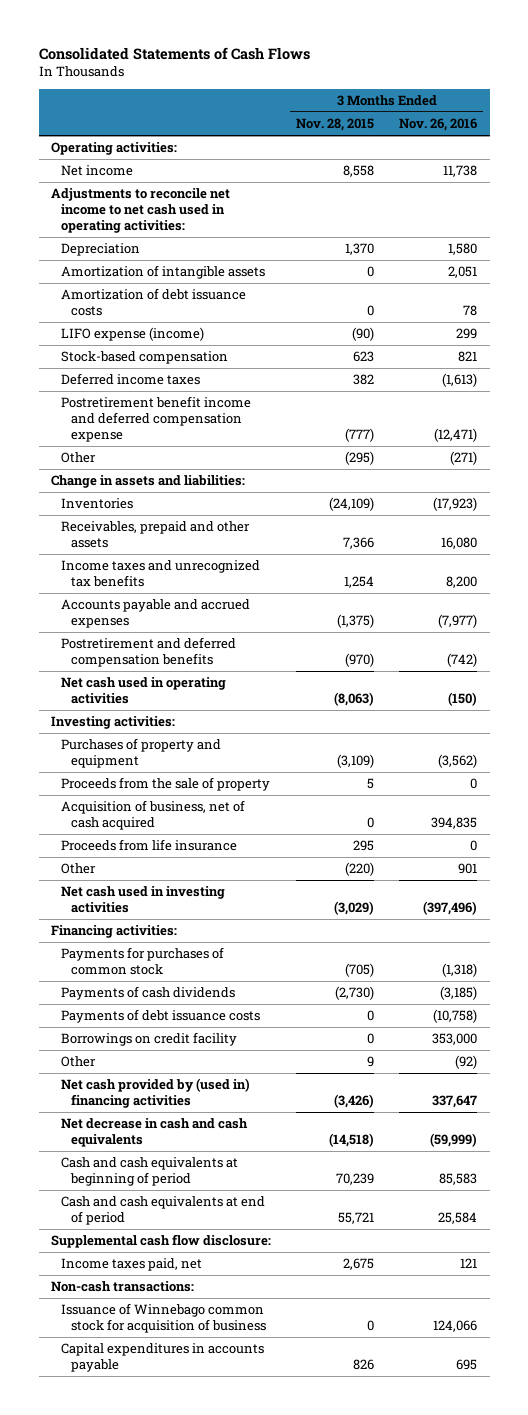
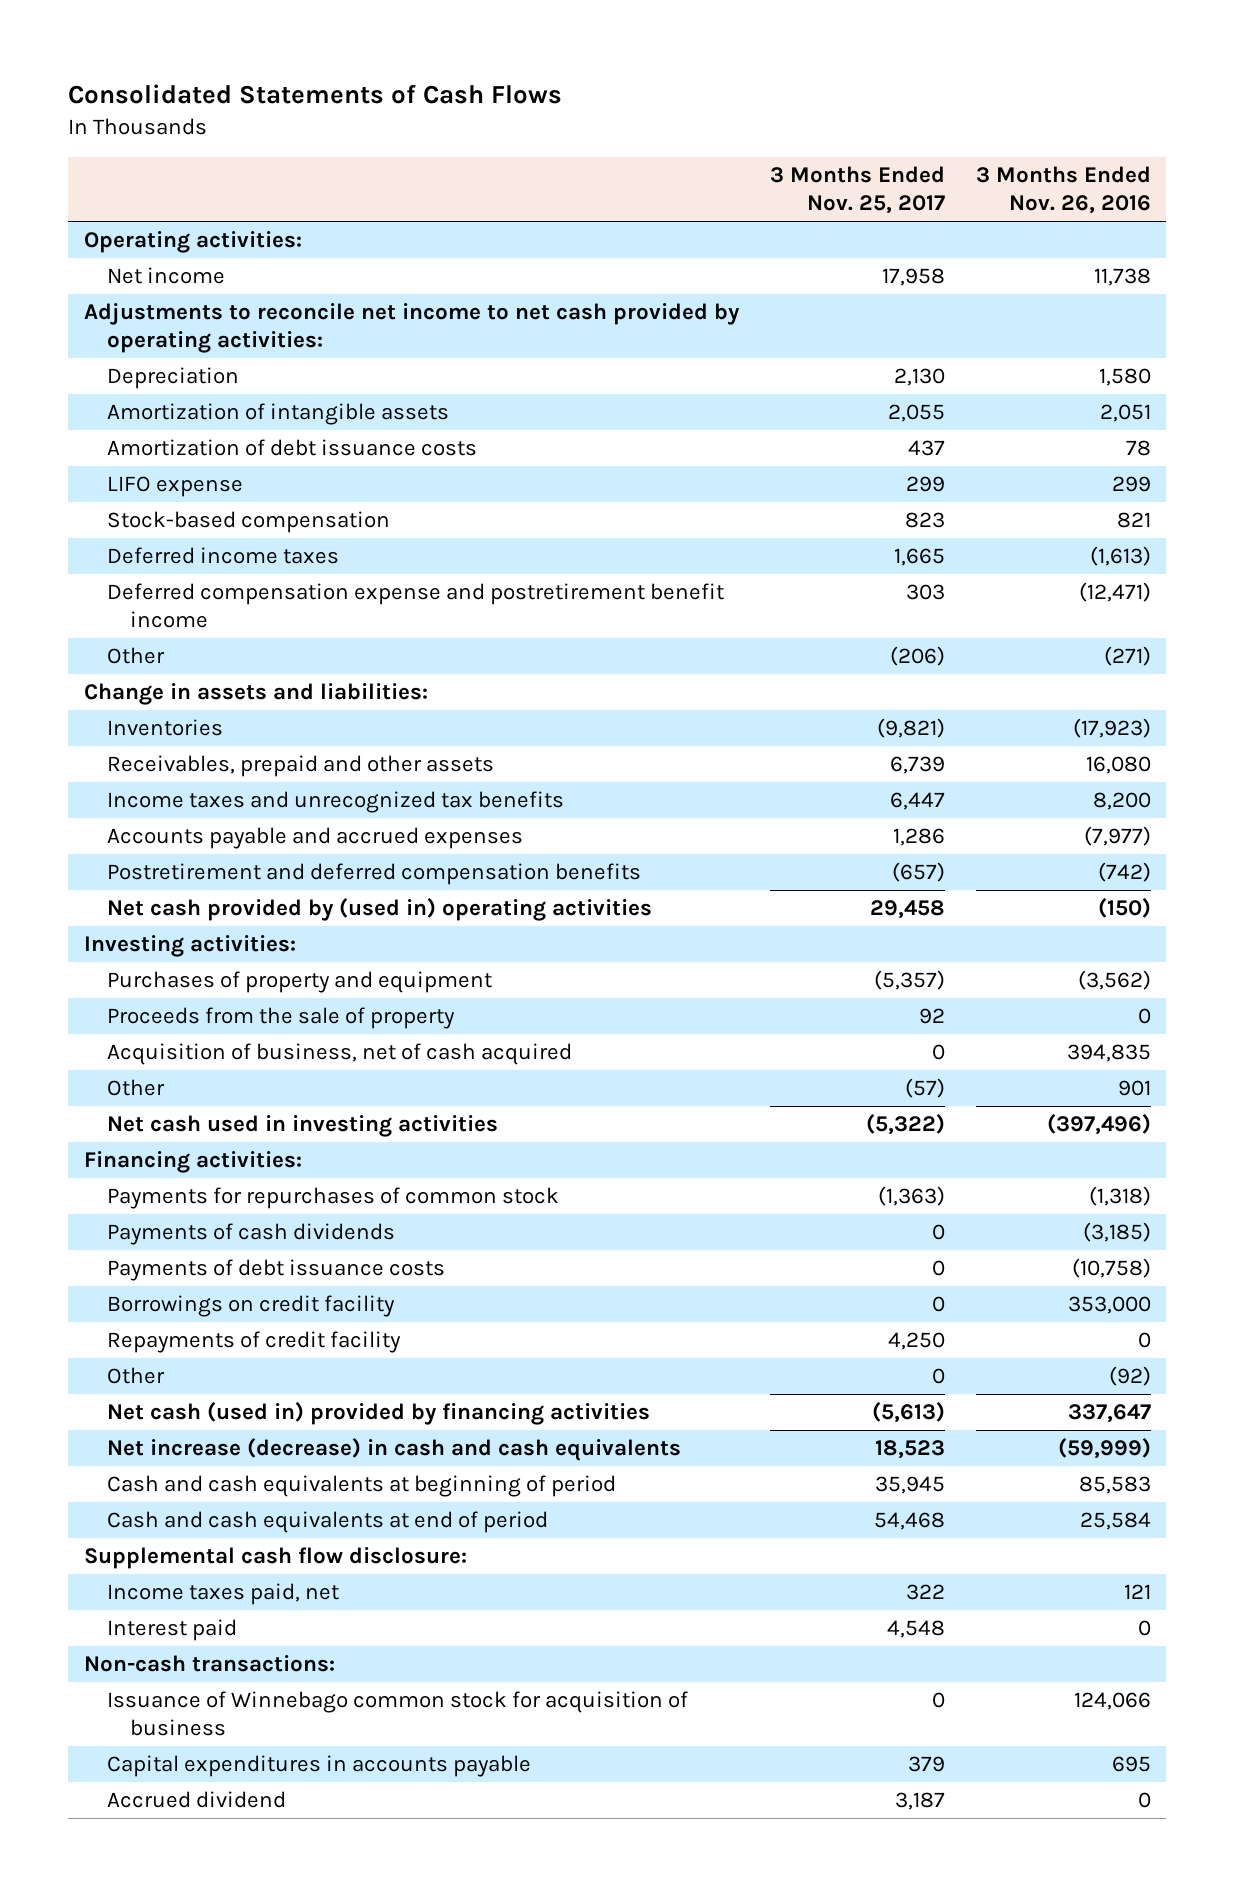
[296,118,375,132] Nov. 28, 2015 -> none
none -> [769,166,945,215] 3 Months Ended Nov. 25, 2017
[51,188,231,233] Adjustments to reconcile net income to net cash used in operating activities: -> [83,303,740,354] Adjustments to reconcile net income to net cash provided by operating activities:
[60,327,204,342] LIFO expense (income) -> [106,476,243,498] LIFO expense
[60,396,251,442] Postretirement benefit income and deferred compensation expense -> [106,583,724,629] Deferred compensation expense and postretirement benefit income
[60,677,226,704] Net cash used in operating activities -> [106,898,652,922] Net cash provided by (used in) operating activities
[60,839,237,852] Proceeds from life insurance -> none
[60,947,224,975] Payments for purchases of common stock -> [106,1187,559,1210] Payments for repurchases of common stock
none -> [106,1331,401,1354] Repayments of credit facility
[60,1078,250,1108] Net cash provided by (used in) financing activities -> [106,1402,650,1426] Net cash (used in) provided by financing activities
[60,1118,248,1147] Net decrease in cash and cash equivalents -> [106,1438,681,1462] Net increase (decrease) in cash and cash equivalents
none -> [106,1619,237,1642] Interest paid
none -> [106,1791,286,1809] Accrued dividend

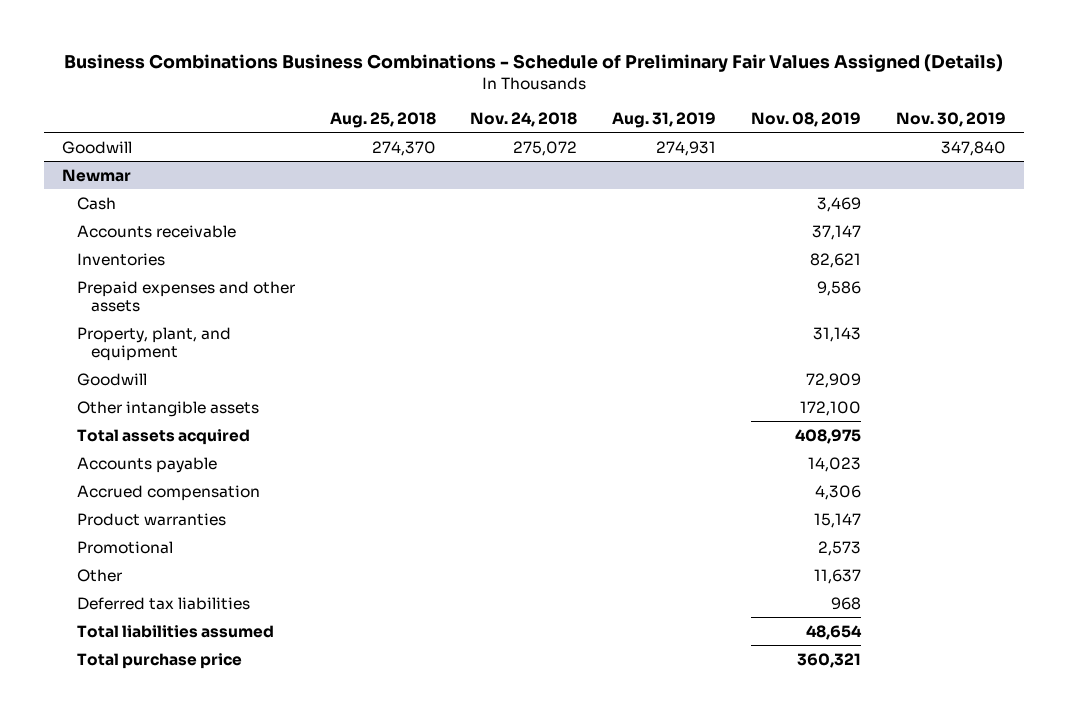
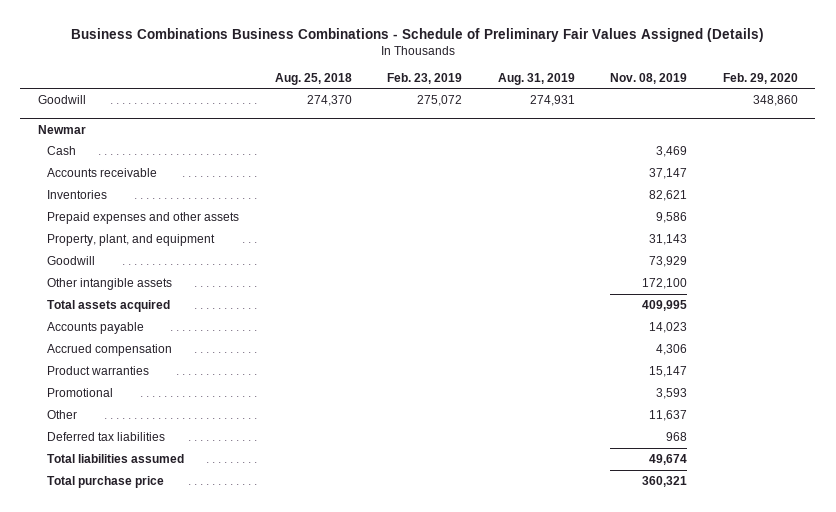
[470,111,578,127] Nov. 24, 2018 -> none
[896,111,1007,127] Nov. 30, 2019 -> none
none -> [387,72,463,84] Feb. 23, 2019
none -> [722,72,798,84] Feb. 29, 2020
[806,372,862,388] 72,909 -> [649,255,688,267] 73,929
[795,428,862,444] 408,975 -> [642,299,688,311] 409,995
[818,540,862,556] 2,573 -> [656,387,688,399] 3,593
[806,624,863,640] 48,654 -> [649,453,688,465] 49,674

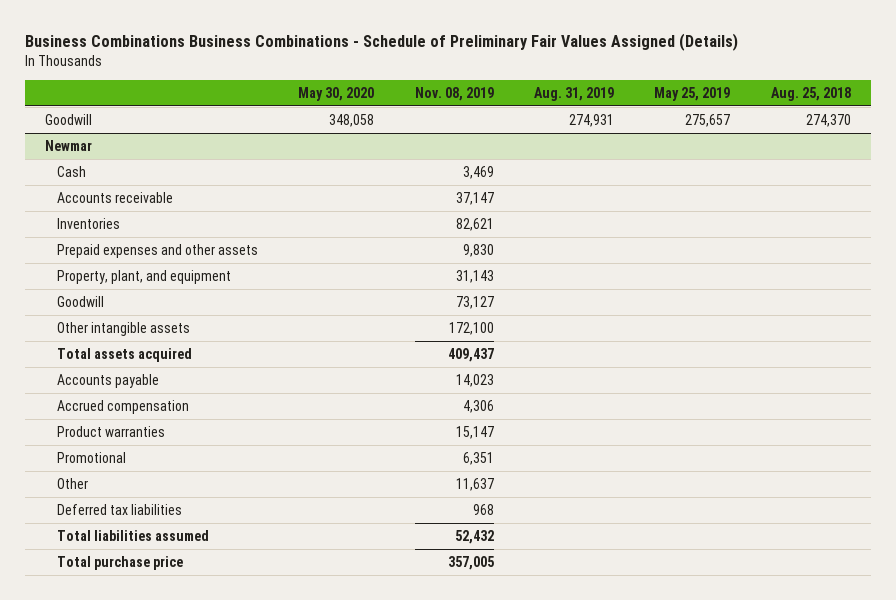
[387,72,463,84] Feb. 23, 2019 -> none
[722,72,798,84] Feb. 29, 2020 -> none
none -> [298,86,375,101] May 30, 2020
none -> [654,86,731,101] May 25, 2019
[656,211,688,223] 9,586 -> [462,243,494,257] 9,830
[649,255,688,267] 73,929 -> [455,295,494,309] 73,127
[642,299,688,311] 409,995 -> [447,347,494,362] 409,437
[656,387,688,399] 3,593 -> [462,451,494,465] 6,351
[649,453,688,465] 49,674 -> [454,529,494,544] 52,432
[642,475,688,487] 360,321 -> [447,555,494,570] 357,005

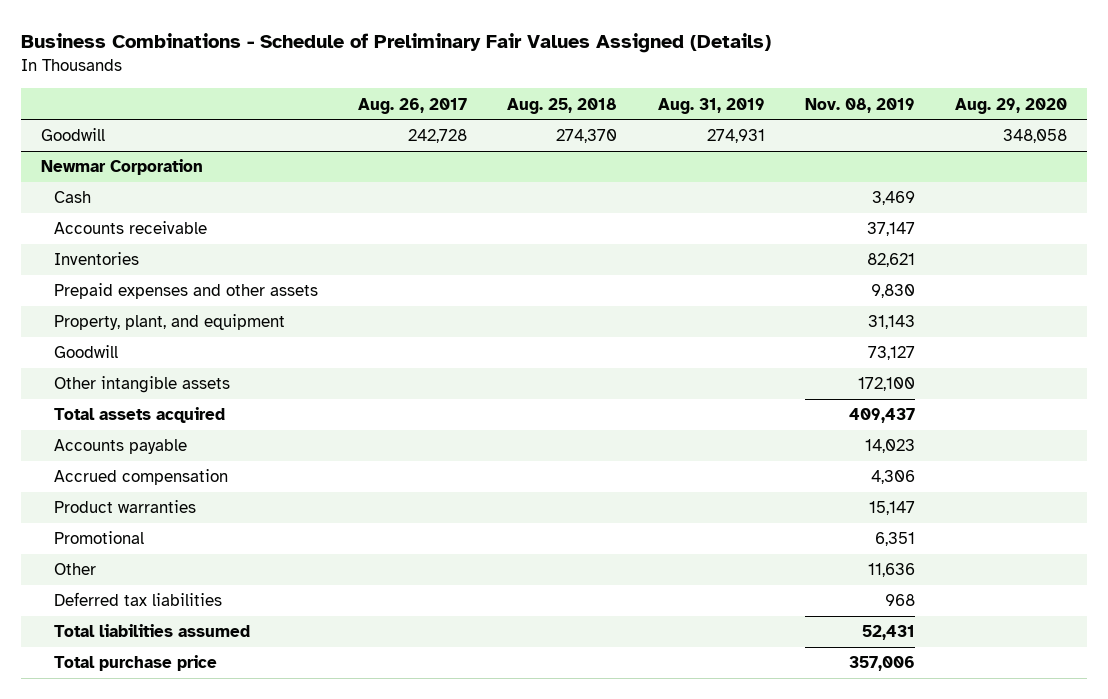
[24,32,738,51] Business Combinations Business Combinations - Schedule of Preliminary Fair Values Assigned (Details) -> [21,32,772,53] Business Combinations - Schedule of Preliminary Fair Values Assigned (Details)
[298,86,375,101] May 30, 2020 -> none
[654,86,731,101] May 25, 2019 -> none
none -> [358,97,468,114] Aug. 26, 2017
none -> [955,97,1068,114] Aug. 29, 2020
[44,139,92,151] Newmar -> [41,159,204,176] Newmar Corporation
[455,477,494,491] 11,637 -> [867,563,915,578] 11,636
[454,529,494,544] 52,432 -> [861,625,915,641] 52,431
[447,555,494,570] 357,005 -> [848,656,915,672] 357,006

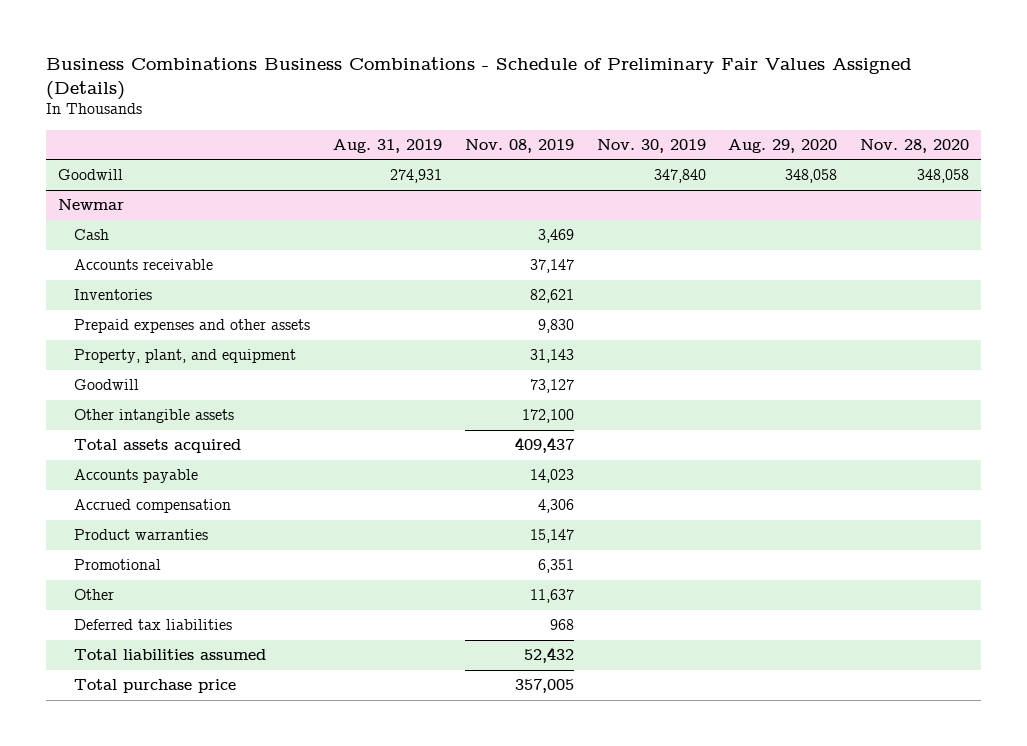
[21,32,772,53] Business Combinations - Schedule of Preliminary Fair Values Assigned (Details) -> [46,56,913,100] Business Combinations Business Combinations - Schedule of Preliminary Fair Values Assigned (Details)
[358,97,468,114] Aug. 26, 2017 -> none
[507,97,618,114] Aug. 25, 2018 -> none
none -> [596,138,706,153] Nov. 30, 2019
none -> [860,138,970,153] Nov. 28, 2020
[41,159,204,176] Newmar Corporation -> [57,199,124,211] Newmar
[867,563,915,578] 11,636 -> [529,589,574,604] 11,637
[861,625,915,641] 52,431 -> [523,647,574,664] 52,432
[848,656,915,672] 357,006 -> [514,679,574,694] 357,005

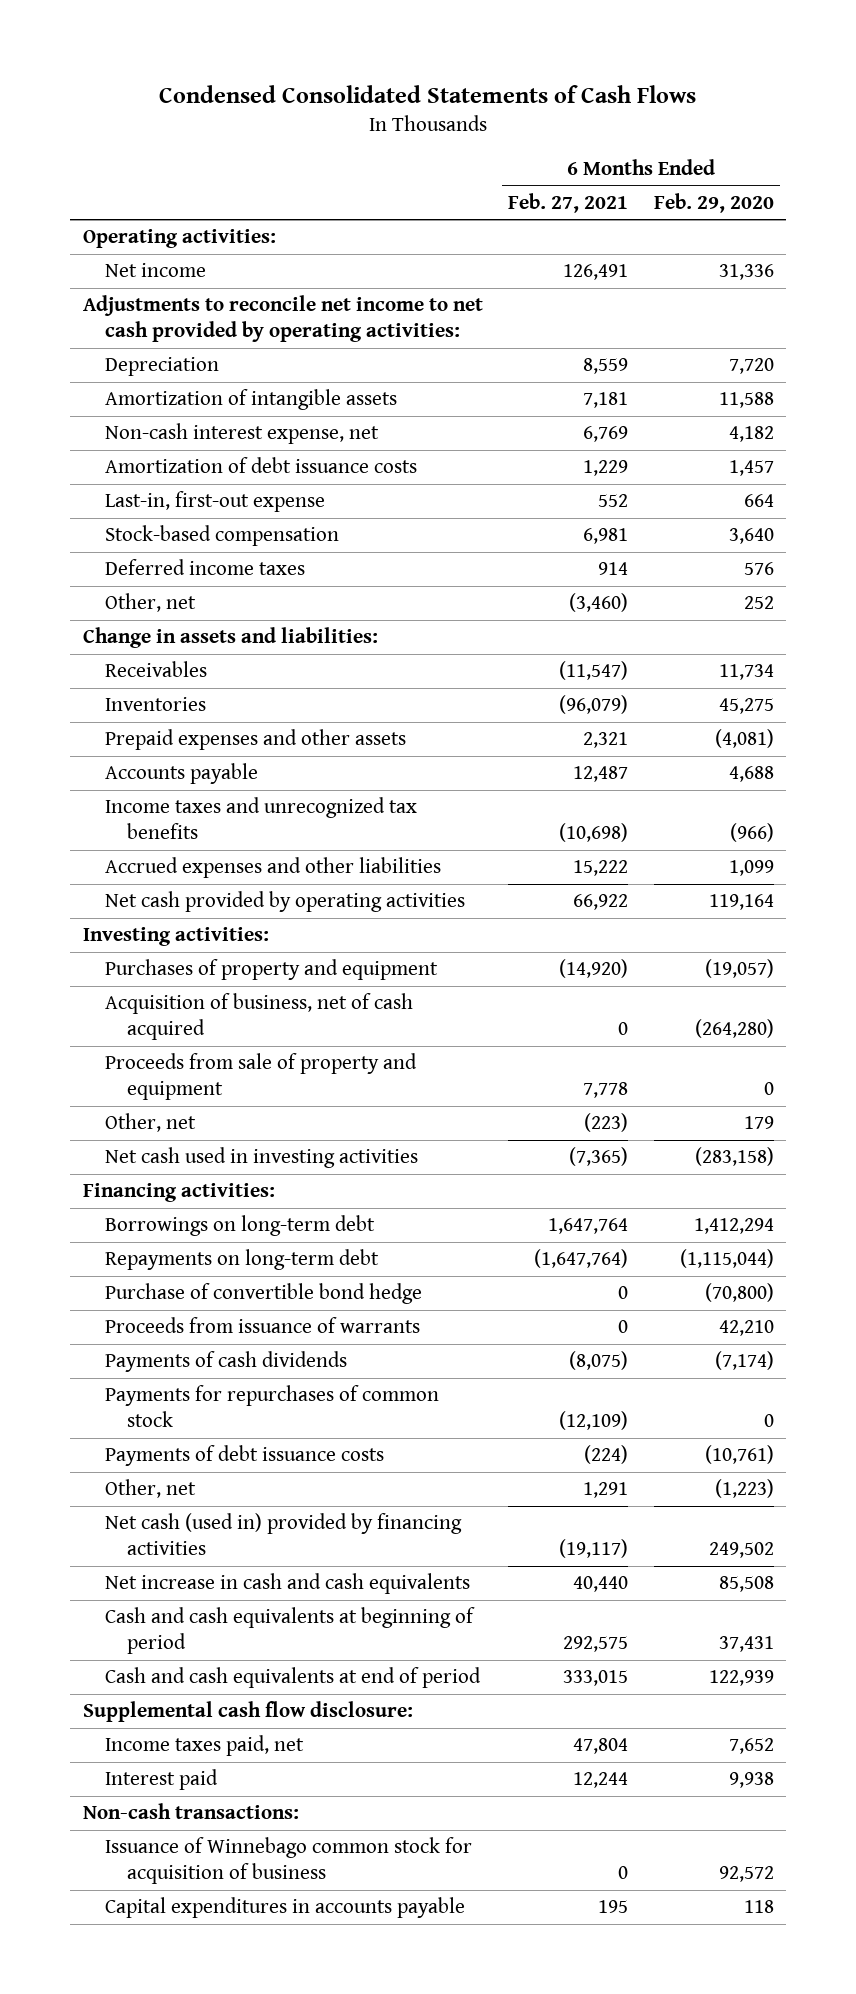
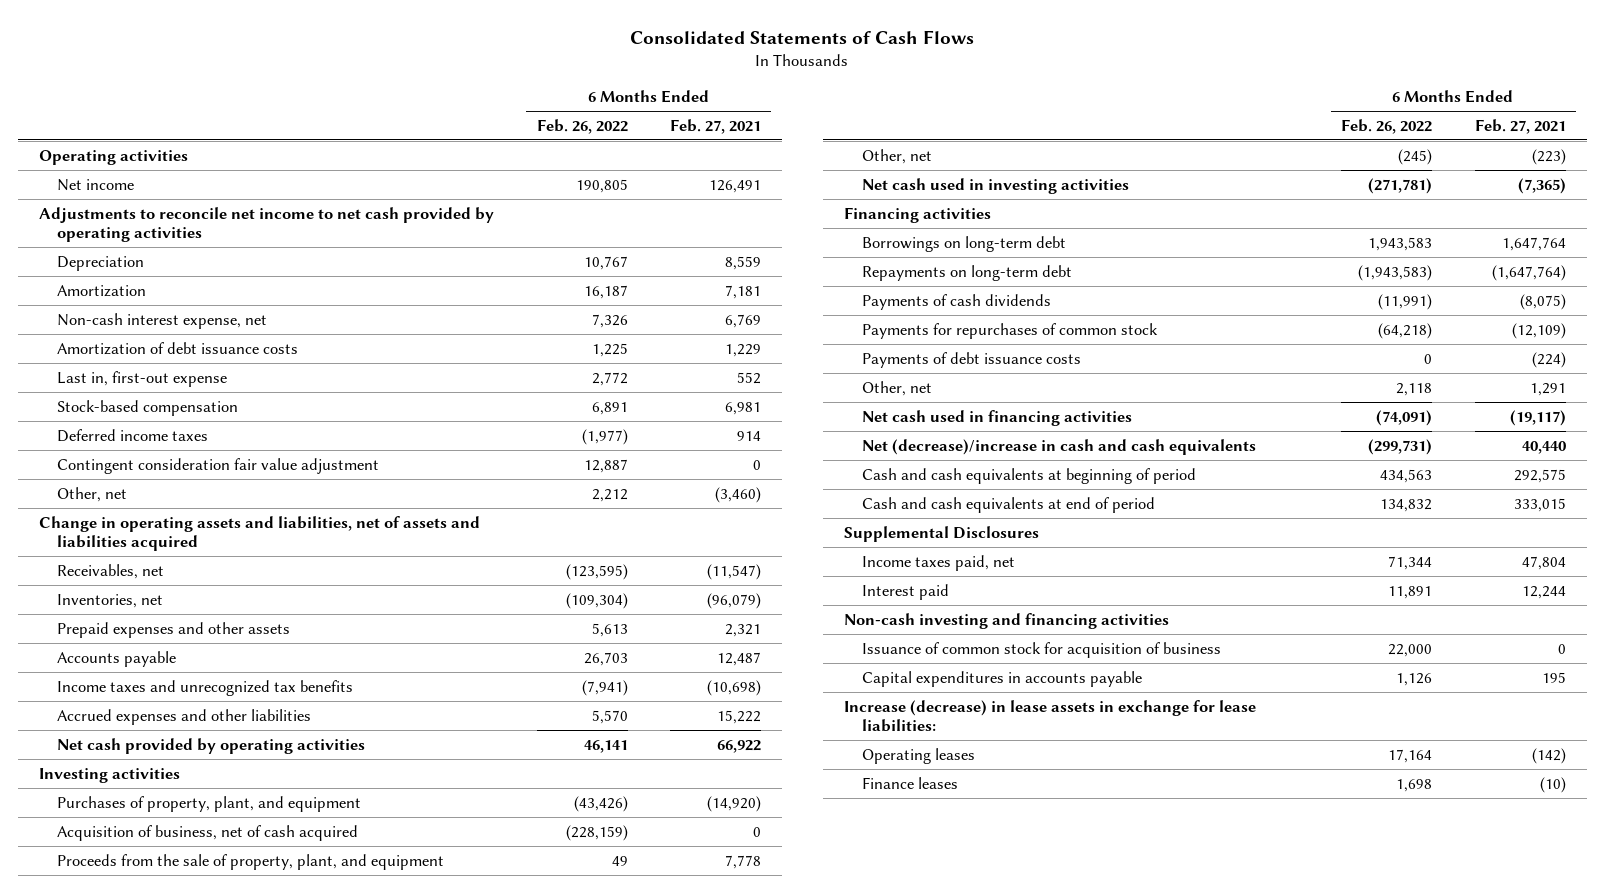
[159,84,697,103] Condensed Consolidated Statements of Cash Flows -> [630,29,975,44] Consolidated Statements of Cash Flows
[653,192,774,213] Feb. 29, 2020 -> none
none -> [536,118,628,134] Feb. 26, 2022
[82,229,276,249] Operating activities: -> [39,149,189,165] Operating activities
[82,295,483,343] Adjustments to reconcile net income to net cash provided by operating activities: -> [39,206,495,243] Adjustments to reconcile net income to net cash provided by operating activities
[105,389,398,411] Amortization of intangible assets -> [56,284,146,297] Amortization
[105,491,326,513] Last-in, first-out expense -> [56,370,227,387] Last in, first-out expense
none -> [56,457,379,474] Contingent consideration fair value adjustment
[82,627,378,649] Change in assets and liabilities: -> [39,515,481,552] Change in operating assets and liabilities, net of assets and liabilities acquired
[105,661,208,678] Receivables -> [56,563,164,579] Receivables, net
[105,697,207,712] Inventories -> [56,593,163,608] Inventories, net
[82,927,269,947] Investing activities: -> [39,767,181,783] Investing activities
[105,959,439,981] Purchases of property and equipment -> [56,795,361,812] Purchases of property, plant, and equipment
[105,1053,418,1101] Proceeds from sale of property and equipment -> [56,853,444,870] Proceeds from the sale of property, plant, and equipment
[82,1183,275,1203] Financing activities: -> [844,206,992,223] Financing activities
[105,1283,423,1305] Purchase of convertible bond hedge -> none
[105,1317,421,1334] Proceeds from issuance of warrants -> none
[105,1513,463,1556] Net cash (used in) provided by financing activities -> [861,409,1132,426] Net cash used in financing activities
[105,1573,471,1595] Net increase in cash and cash equivalents -> [861,438,1256,455] Net (decrease)/increase in cash and cash equivalents
[82,1701,413,1723] Supplemental cash flow disclosure: -> [844,525,1040,542] Supplemental Disclosures
[82,1803,299,1820] Non-cash transactions: -> [844,612,1170,629] Non-cash investing and financing activities
[105,1837,473,1885] Issuance of Winnebago common stock for acquisition of business -> [861,641,1221,658] Issuance of common stock for acquisition of business
none -> [844,699,1257,733] Increase (decrease) in lease assets in exchange for lease liabilities:
none -> [861,747,975,764] Operating leases
none -> [861,776,958,789] Finance leases

